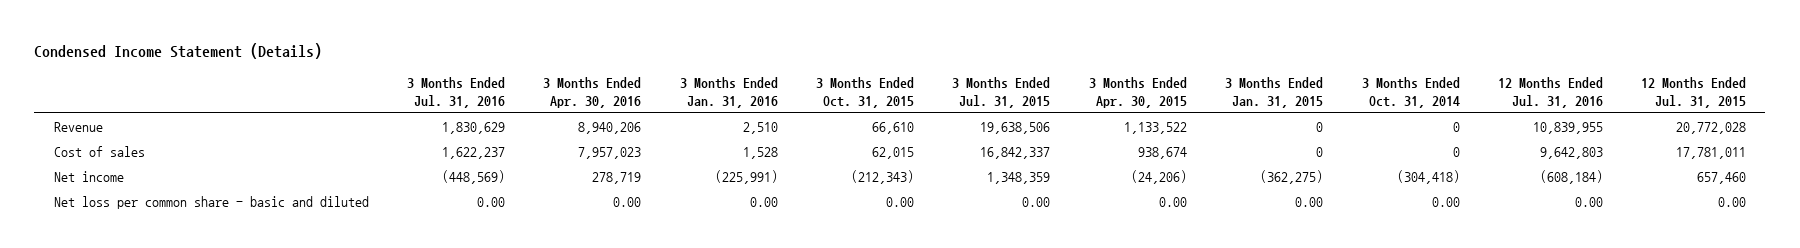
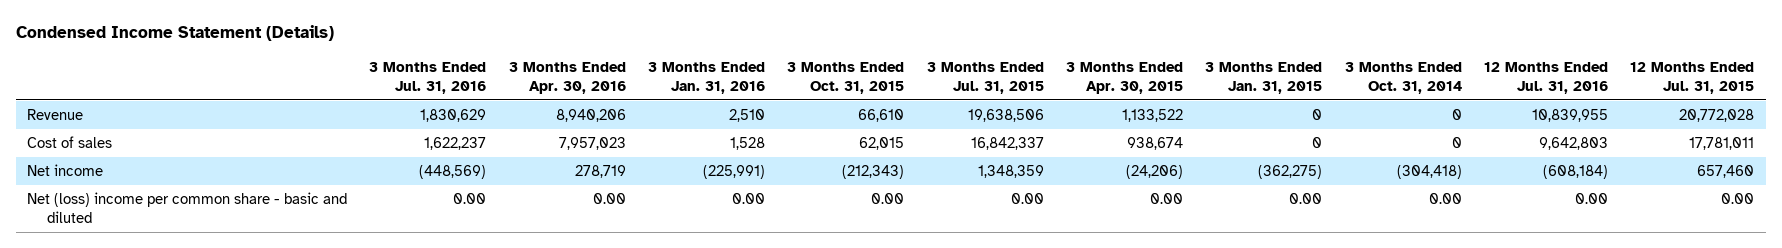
[53,196,369,210] Net loss per common share - basic and diluted -> [27,191,348,223] Net (loss) income per common share - basic and diluted

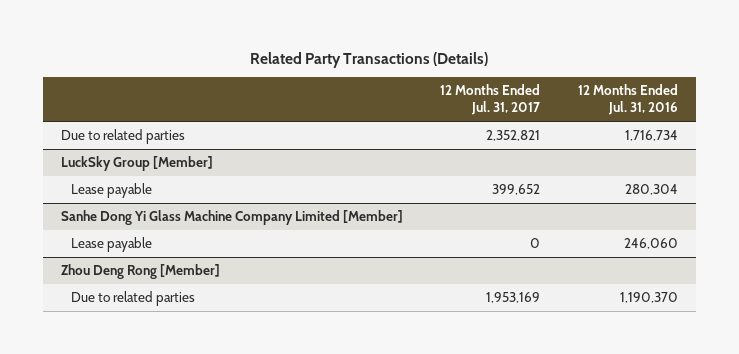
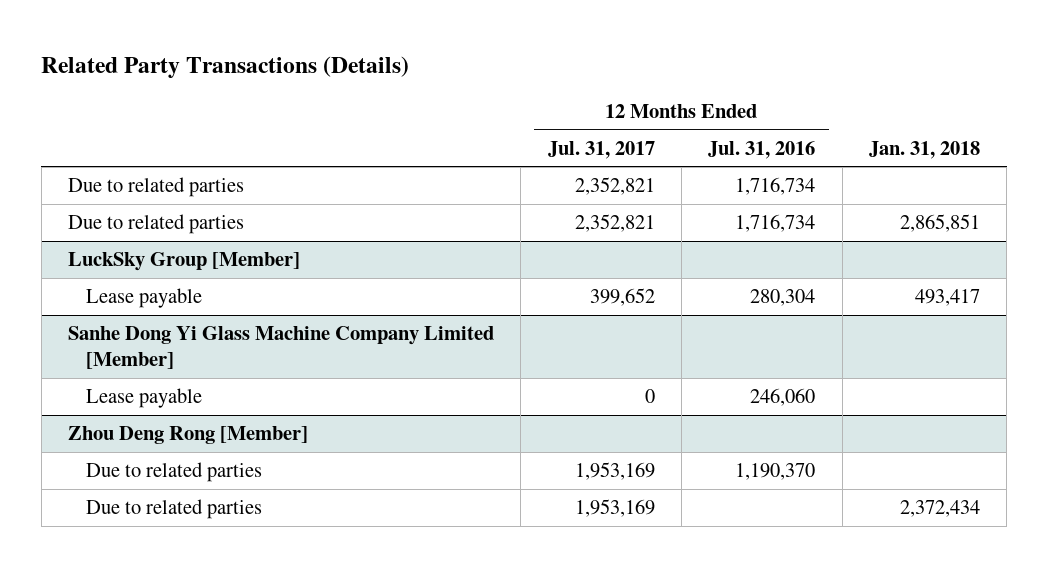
none -> [868,140,980,159] Jan. 31, 2018
none -> [67,214,244,235] Due to related parties
none -> [85,499,262,520] Due to related parties

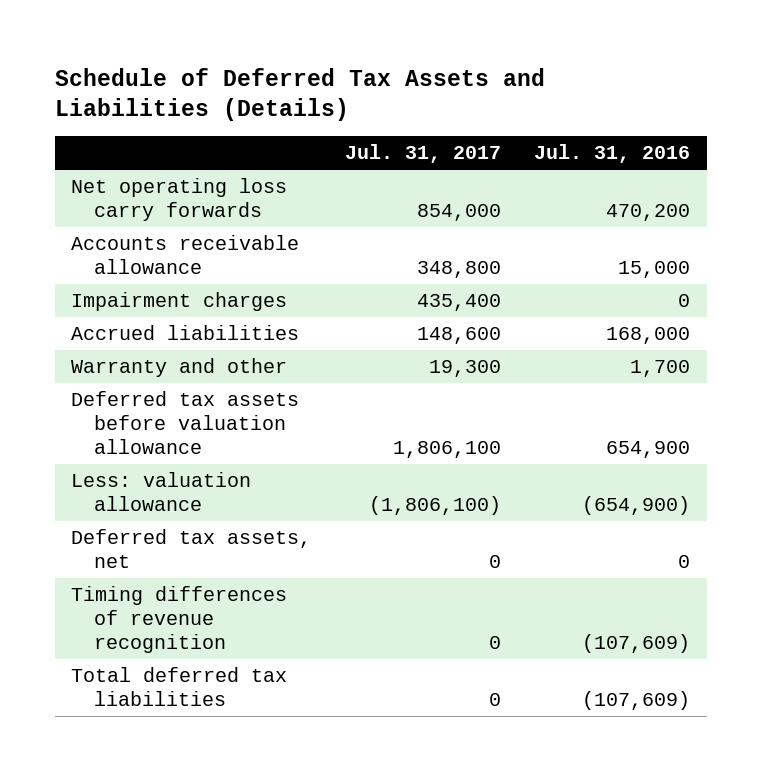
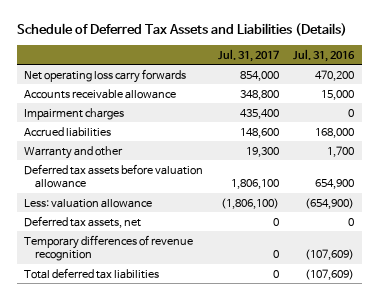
[71,586,288,653] Timing differences of revenue recognition -> [23,234,193,262] Temporary differences of revenue recognition

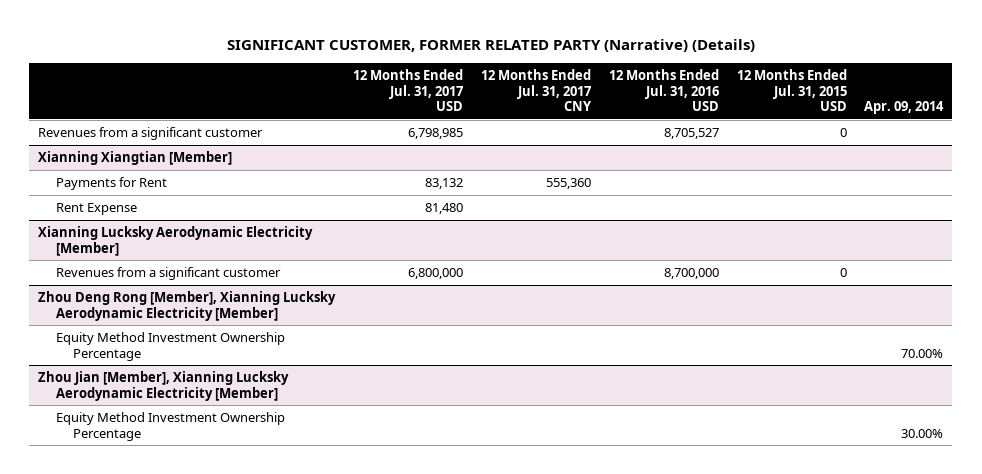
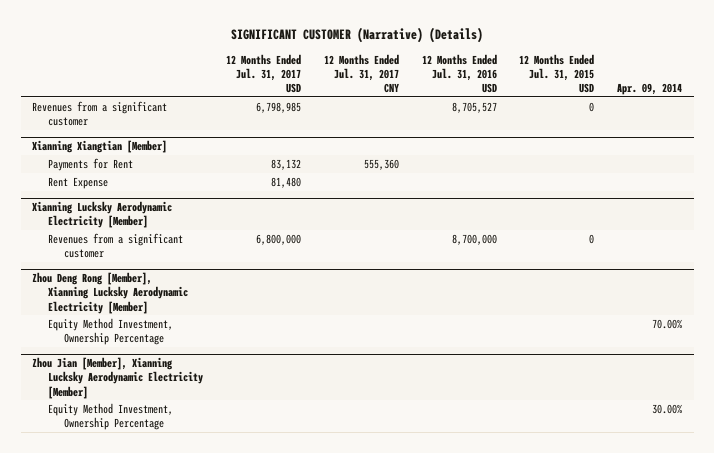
[226,38,755,52] SIGNIFICANT CUSTOMER, FORMER RELATED PARTY (Narrative) (Details) -> [231,26,484,43] SIGNIFICANT CUSTOMER (Narrative) (Details)
[55,332,285,361] Equity Method Investment Ownership Percentage -> [47,318,173,346] Equity Method Investment, Ownership Percentage
[55,412,285,441] Equity Method Investment Ownership Percentage -> [47,403,173,431] Equity Method Investment, Ownership Percentage

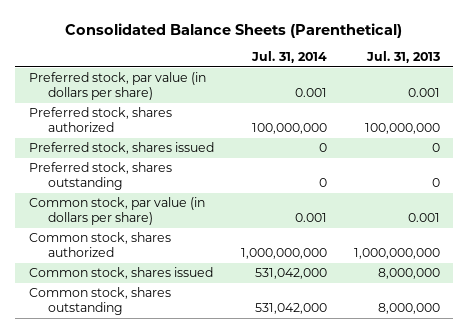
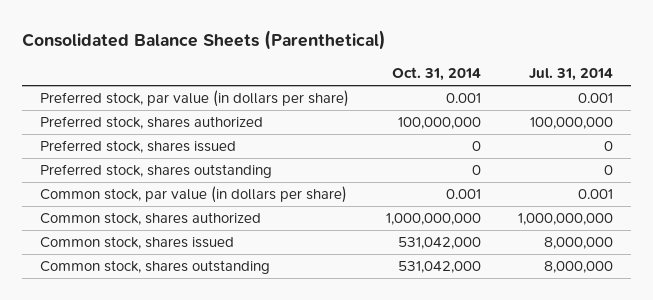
[365,51,440,64] Jul. 31, 2013 -> none
none -> [392,67,482,82] Oct. 31, 2014
[254,268,327,280] 531,042,000 -> [543,237,613,250] 8,000,000
[254,303,327,315] 531,042,000 -> [543,261,613,274] 8,000,000

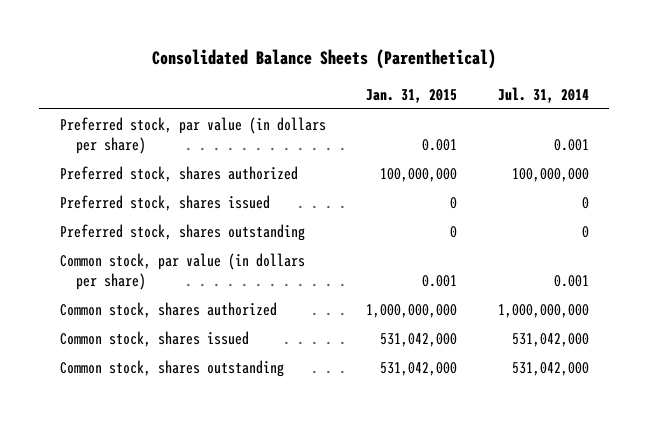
[392,67,482,82] Oct. 31, 2014 -> none
none -> [366,88,458,103] Jan. 31, 2015
[543,237,613,250] 8,000,000 -> [512,333,590,348] 531,042,000
[543,261,613,274] 8,000,000 -> [512,362,590,377] 531,042,000

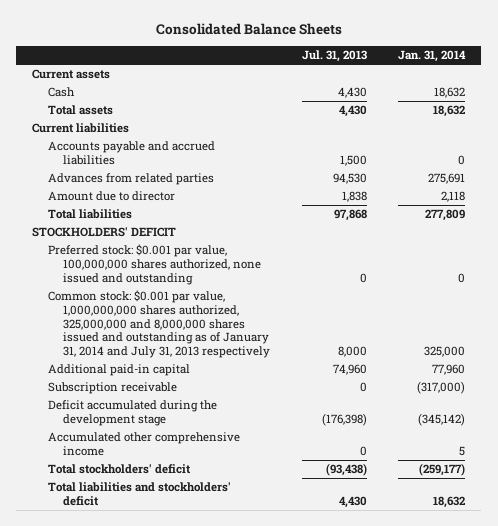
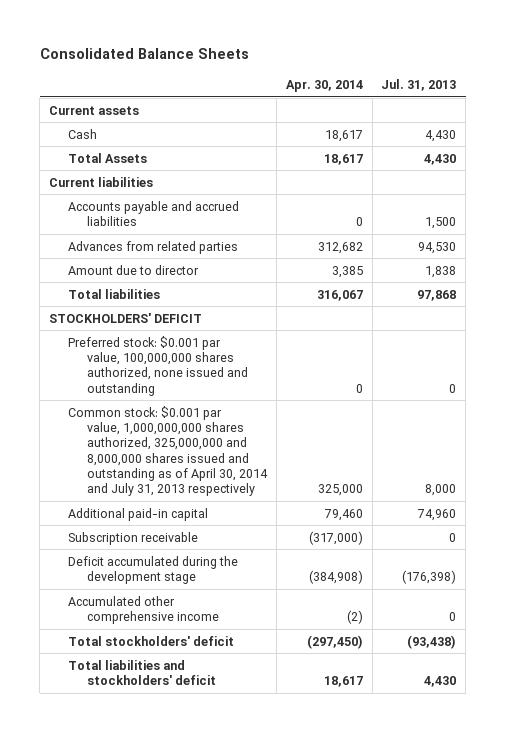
[398,50,467,63] Jan. 31, 2014 -> none
none -> [285,79,363,92] Apr. 30, 2014
[47,105,113,116] Total assets -> [67,152,147,163] Total Assets
[47,290,270,358] Common stock: $0.001 par value, 1,000,000,000 shares authorized, 325,000,000 and 8,000,000 shares issued and outstanding as of January 31, 2014 and July 31, 2013 respectively -> [67,405,268,497] Common stock: $0.001 par value, 1,000,000,000 shares authorized, 325,000,000 and 8,000,000 shares issued and outstanding as of April 30, 2014 and July 31, 2013 respectively

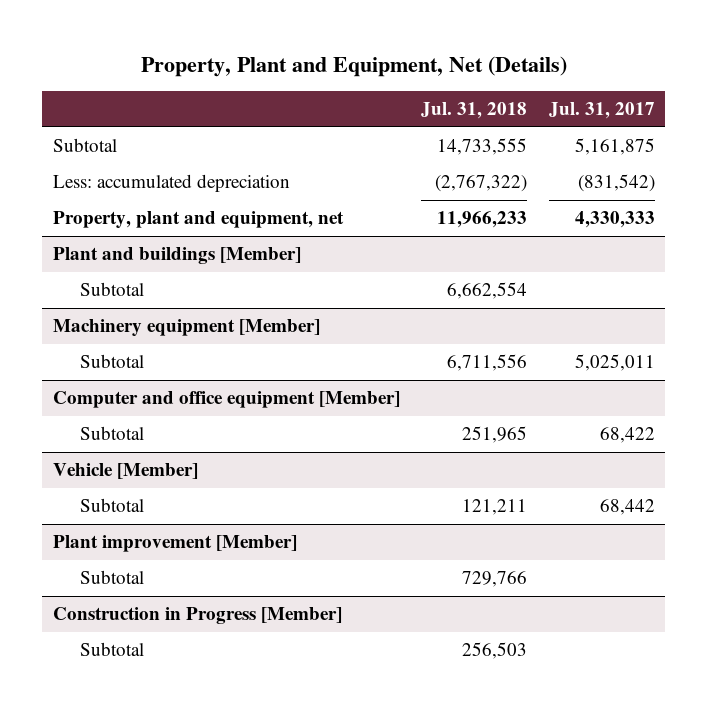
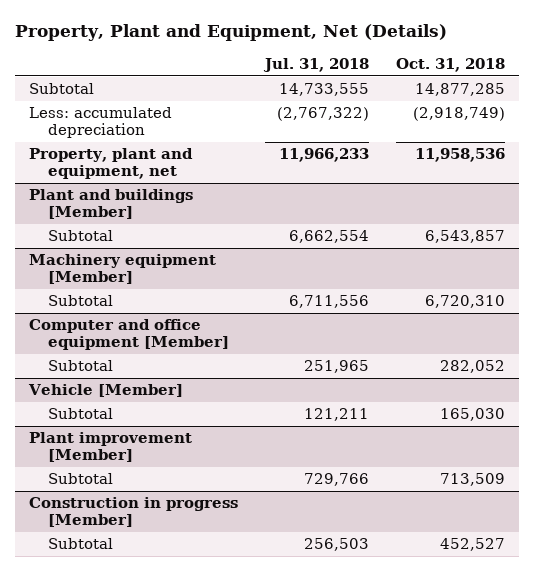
[548,102,655,120] Jul. 31, 2017 -> none
none -> [396,57,506,72] Oct. 31, 2018
[52,607,342,625] Construction in Progress [Member] -> [28,497,238,527] Construction in progress [Member]

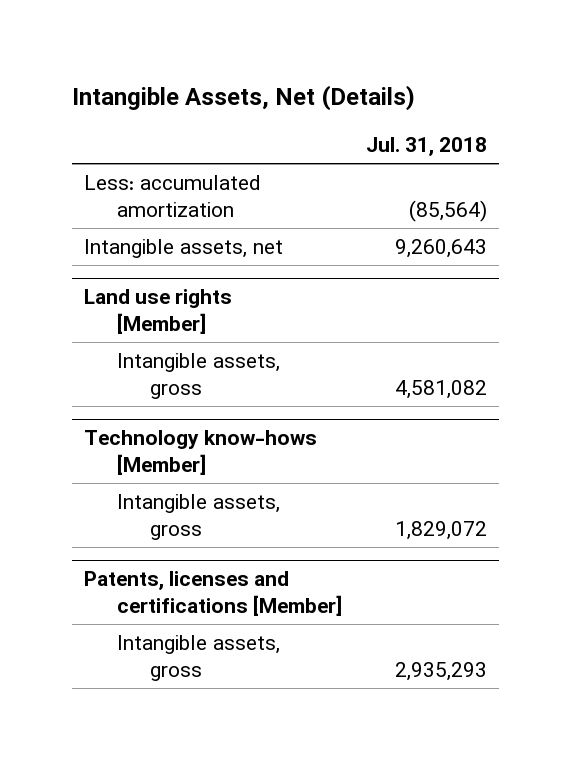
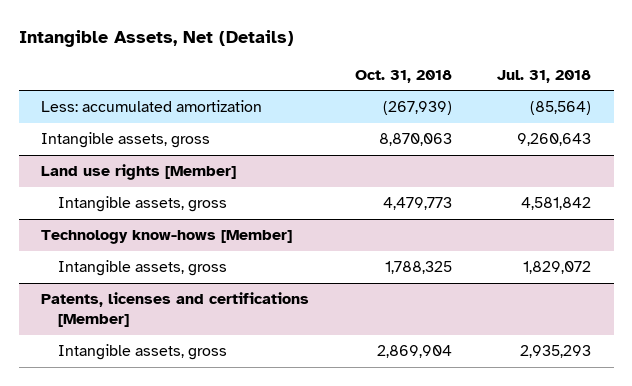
none -> [354,69,452,83] Oct. 31, 2018
[84,238,284,258] Intangible assets, net -> [41,132,211,149] Intangible assets, gross
[395,379,488,399] 4,581,082 -> [521,197,592,211] 4,581,842

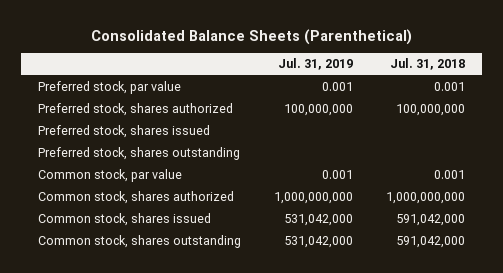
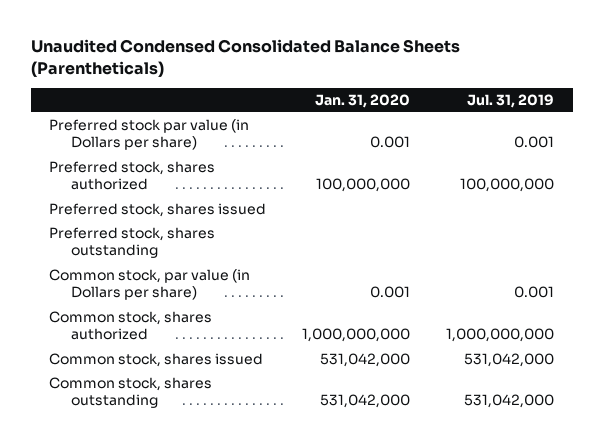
[90,28,412,45] Consolidated Balance Sheets (Parenthetical) -> [31,39,461,77] Unaudited Condensed Consolidated Balance Sheets (Parentheticals)
[390,58,466,71] Jul. 31, 2018 -> none
none -> [315,93,411,108] Jan. 31, 2020
[37,81,181,95] Preferred stock, par value -> [49,119,250,151] Preferred stock par value (in Dollars per share)
[37,169,182,183] Common stock, par value -> [49,269,251,301] Common stock, par value (in Dollars per share)

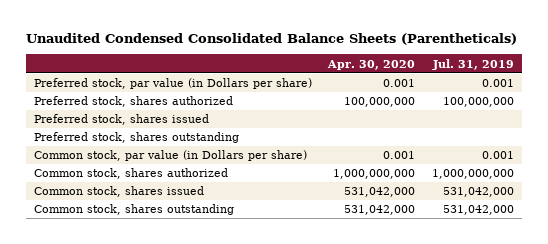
[315,93,411,108] Jan. 31, 2020 -> none
none -> [327,59,416,70] Apr. 30, 2020
[49,119,250,151] Preferred stock par value (in Dollars per share) -> [33,78,312,90] Preferred stock, par value (in Dollars per share)

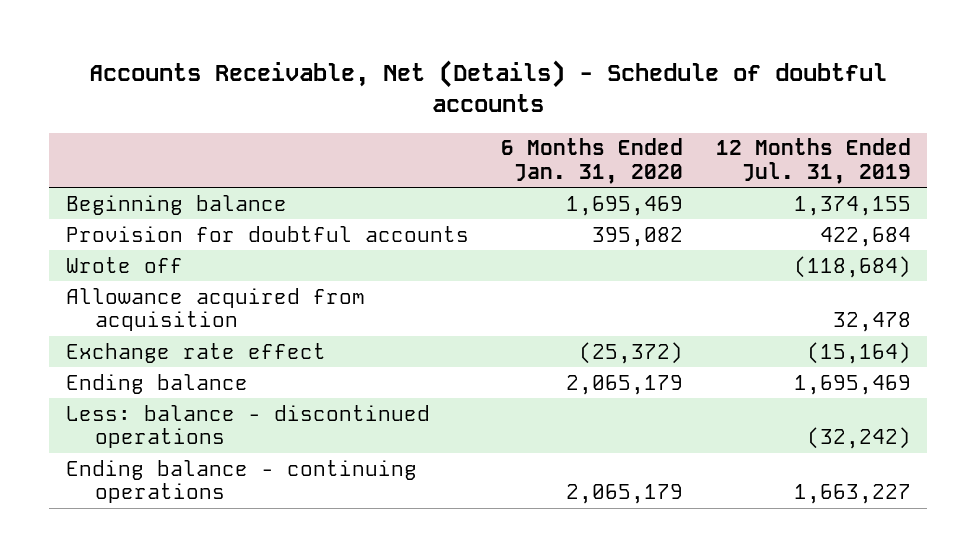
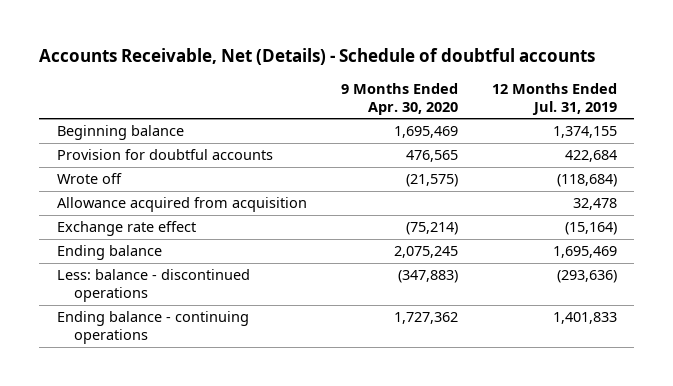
[501,138,684,185] 6 Months Ended Jan. 31, 2020 -> none
none -> [340,82,458,115] 9 Months Ended Apr. 30, 2020
[807,427,912,450] (32,242) -> [556,270,617,284] (293,636)
[794,484,912,505] 1,663,227 -> [552,312,617,325] 1,401,833

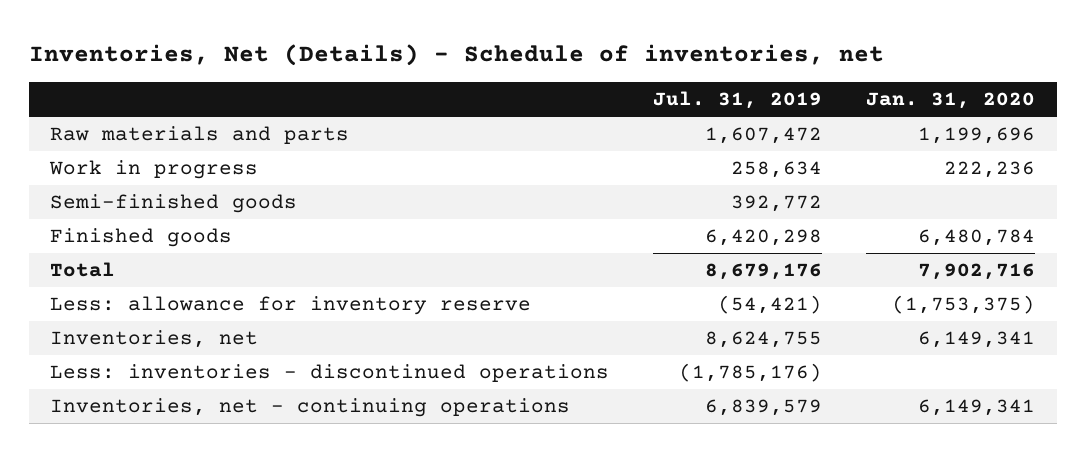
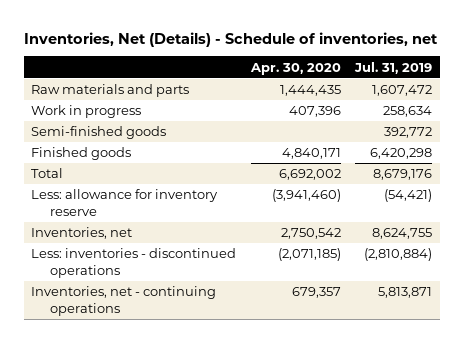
[866,92,1036,110] Jan. 31, 2020 -> none
none -> [249,62,341,75] Apr. 30, 2020
[679,363,823,383] (1,785,176) -> [364,248,433,262] (2,810,884)
[705,399,823,417] 6,839,579 -> [378,287,433,299] 5,813,871

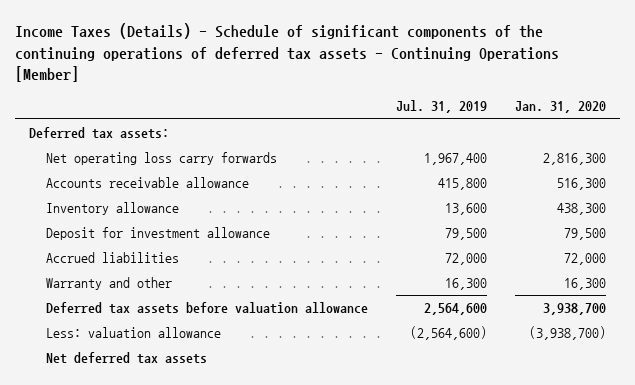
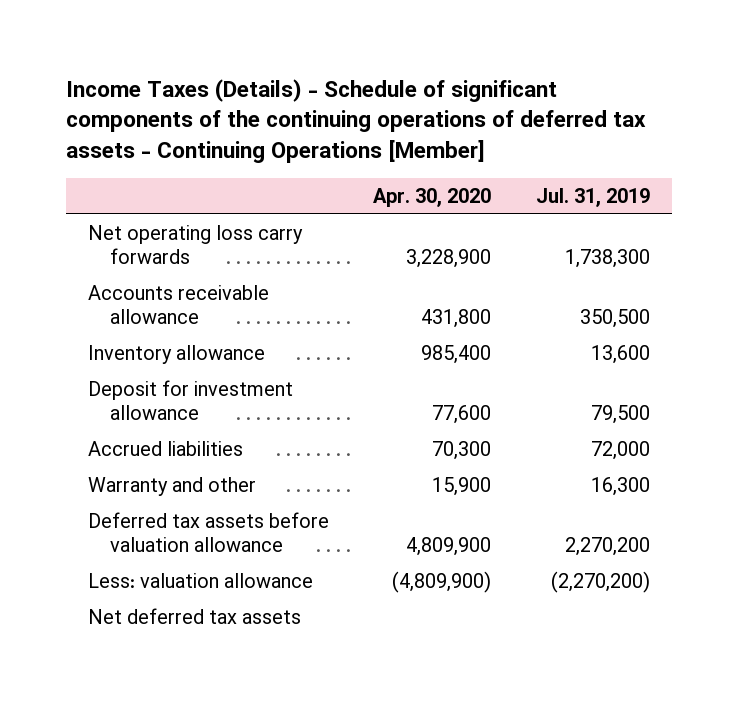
[514,101,606,114] Jan. 31, 2020 -> none
none -> [373,187,492,207] Apr. 30, 2020
[28,127,169,140] Deferred tax assets: -> none
[424,153,488,166] 1,967,400 -> [564,249,650,269] 1,738,300
[438,178,488,191] 415,800 -> [579,309,650,329] 350,500
[424,303,488,316] 2,564,600 -> [564,537,650,557] 2,270,200
[410,326,488,341] (2,564,600) -> [550,571,650,594] (2,270,200)

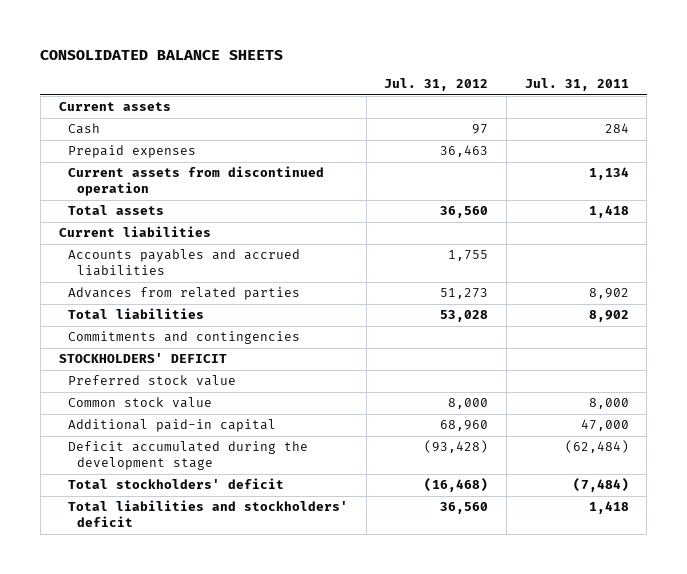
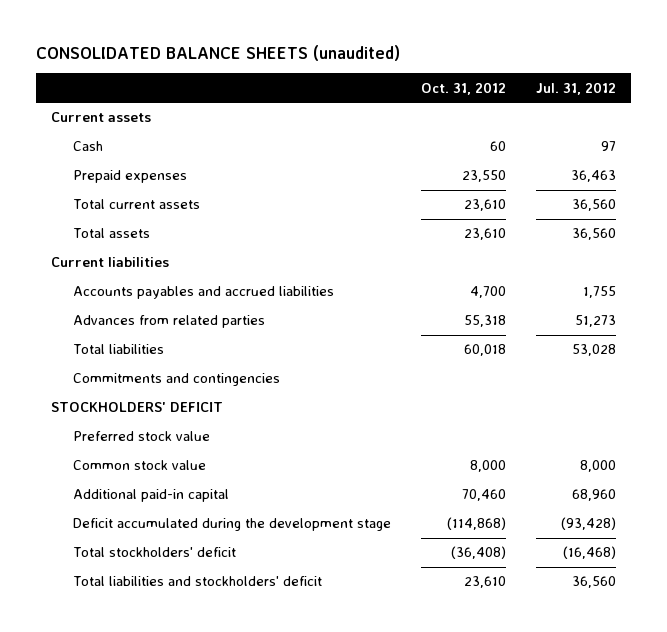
[40,50,284,61] CONSOLIDATED BALANCE SHEETS -> [35,44,400,61] CONSOLIDATED BALANCE SHEETS (unaudited)
[524,78,629,92] Jul. 31, 2011 -> none
none -> [421,81,507,95] Oct. 31, 2012
[67,166,324,197] Current assets from discontinued operation -> none
none -> [73,199,201,210] Total current assets

